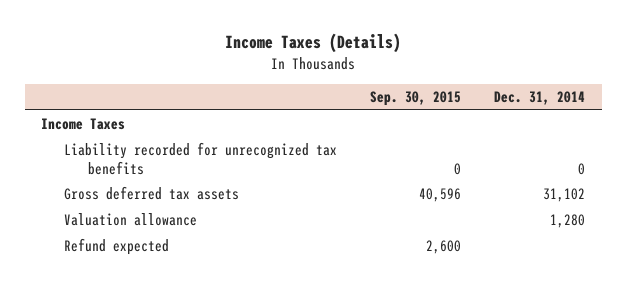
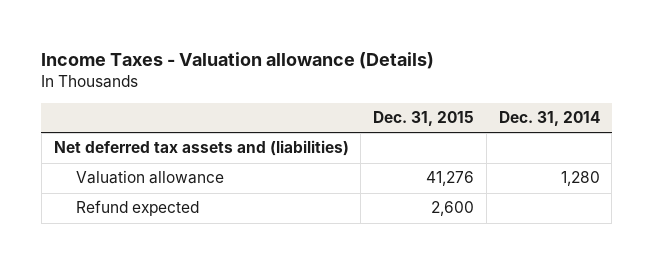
[225,33,402,54] Income Taxes (Details) -> [41,51,435,69] Income Taxes - Valuation allowance (Details)
[370,91,462,107] Sep. 30, 2015 -> none
none -> [373,110,475,126] Dec. 31, 2015
[41,118,126,131] Income Taxes -> none
[64,142,338,175] Liability recorded for unrecognized tax benefits -> none
[64,186,240,201] Gross deferred tax assets -> none
none -> [53,140,349,157] Net deferred tax assets and (liabilities)

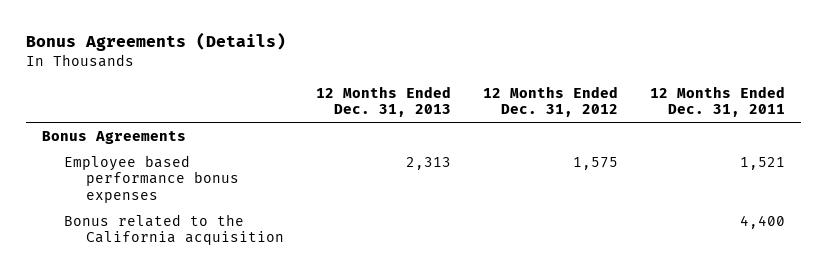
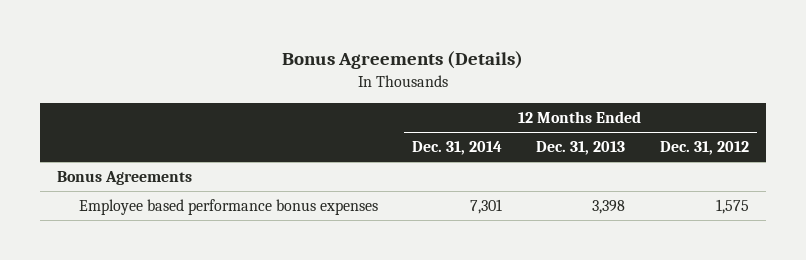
[649,85,785,118] 12 Months Ended Dec. 31, 2011 -> none
none -> [412,141,503,156] Dec. 31, 2014
[63,213,284,246] Bonus related to the California acquisition -> none
[405,156,451,170] 2,313 -> [592,200,626,215] 3,398

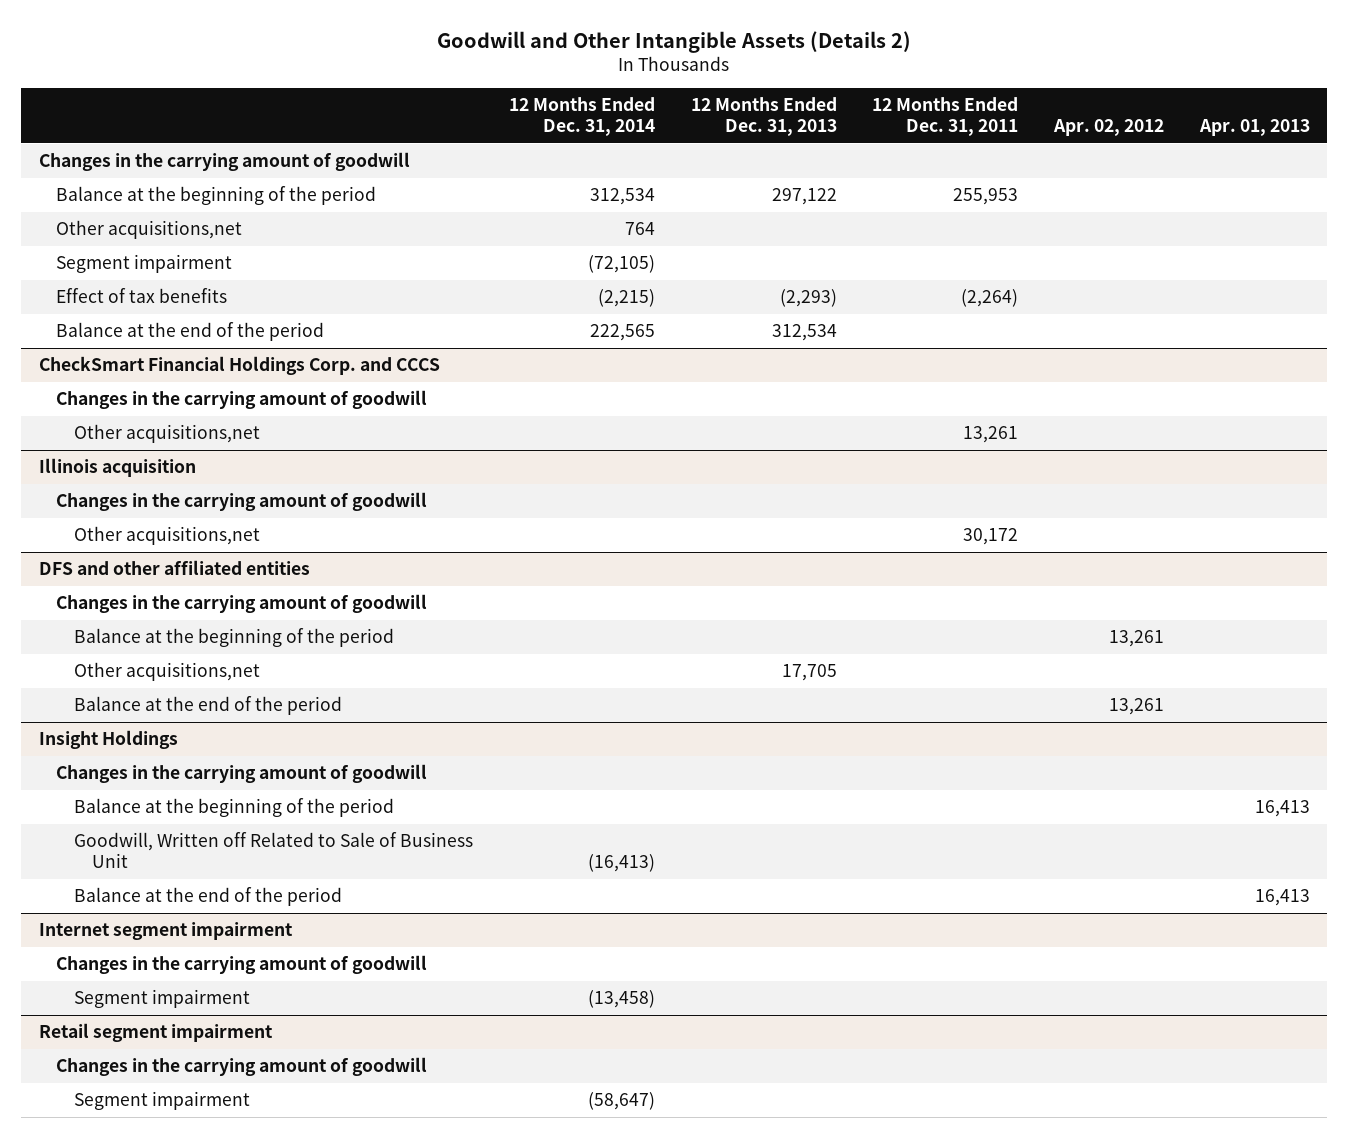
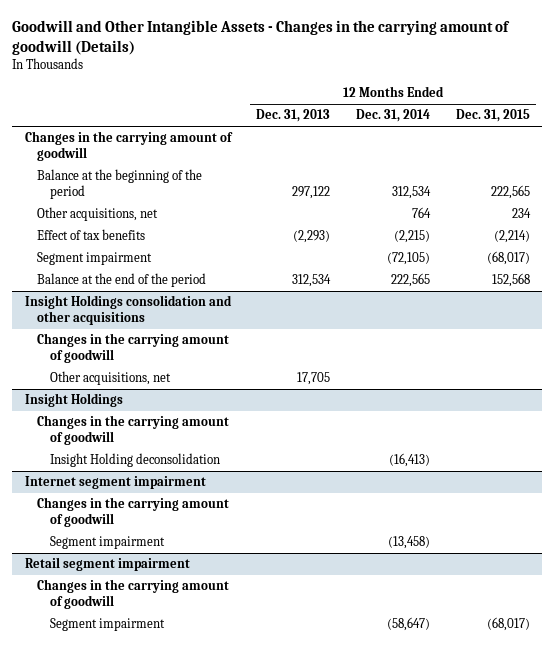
[437,30,912,53] Goodwill and Other Intangible Assets (Details 2) -> [12,19,511,55] Goodwill and Other Intangible Assets - Changes in the carrying amount of goodwill (Details)
[872,97,1019,136] 12 Months Ended Dec. 31, 2011 -> none
[1053,118,1165,136] Apr. 02, 2012 -> none
[1198,118,1310,136] Apr. 01, 2013 -> none
none -> [455,109,530,123] Dec. 31, 2015
[56,220,243,240] Other acquisitions,net -> [37,207,159,222] Other acquisitions, net
[56,254,233,274] Segment impairment -> [37,252,153,266] Segment impairment
[38,356,440,376] CheckSmart Financial Holdings Corp. and CCCS -> none
[56,390,428,410] Changes in the carrying amount of goodwill -> none
[74,424,261,444] Other acquisitions,net -> none
[38,458,196,478] Illinois acquisition -> none
[56,492,428,512] Changes in the carrying amount of goodwill -> none
[74,526,261,546] Other acquisitions,net -> none
[38,560,310,576] DFS and other affiliated entities -> none
[56,594,428,614] Changes in the carrying amount of goodwill -> none
[74,628,395,648] Balance at the beginning of the period -> none
[74,662,261,682] Other acquisitions,net -> none
[74,696,343,716] Balance at the end of the period -> none
none -> [24,295,232,325] Insight Holdings consolidation and other acquisitions
none -> [37,333,230,363] Changes in the carrying amount of goodwill
none -> [50,371,172,386] Other acquisitions, net
[74,798,395,818] Balance at the beginning of the period -> none
[74,887,343,907] Balance at the end of the period -> none
[74,832,474,868] Goodwill, Written off Related to Sale of Business Unit -> [50,453,221,468] Insight Holding deconsolidation

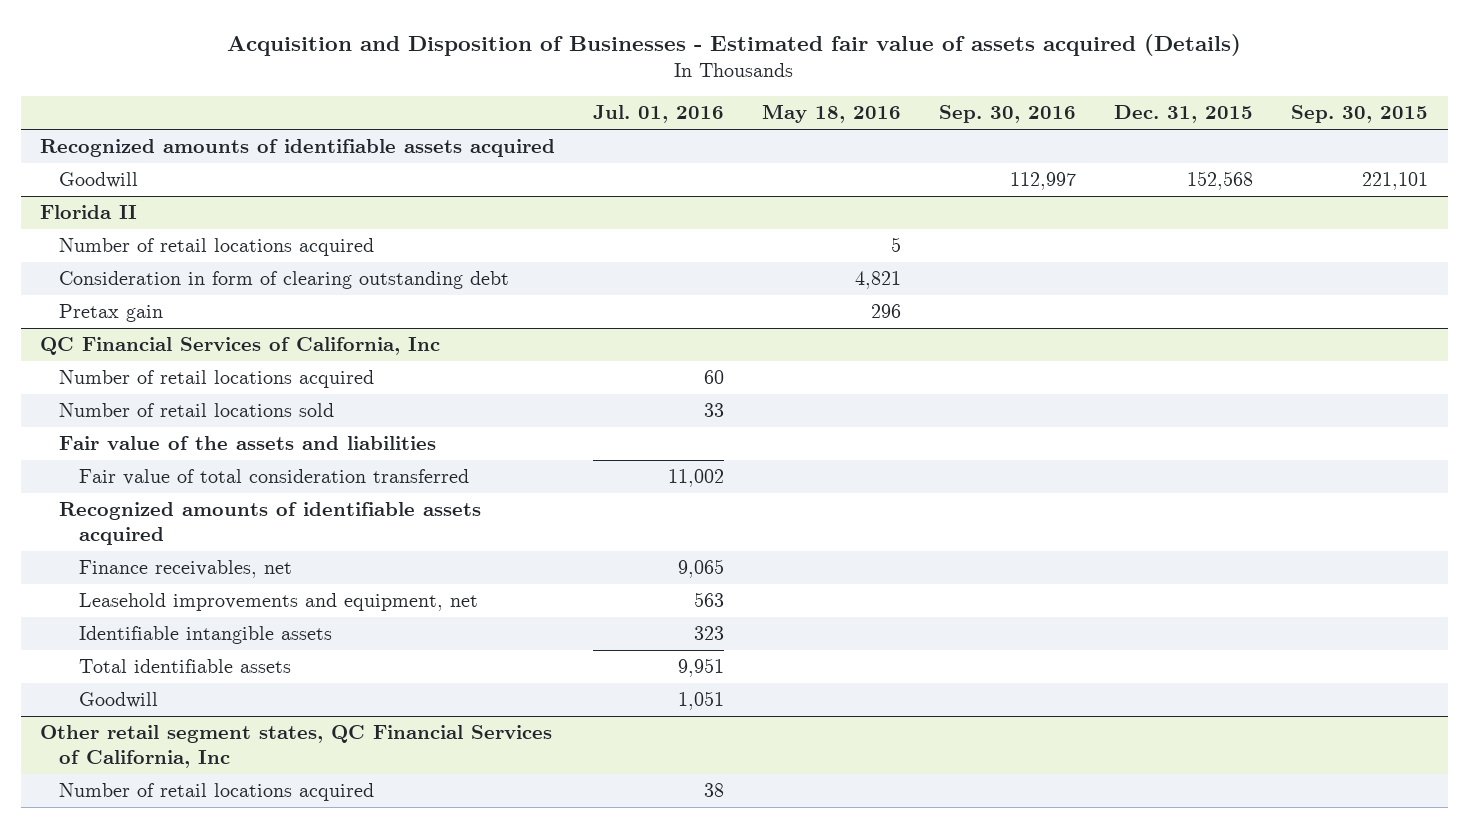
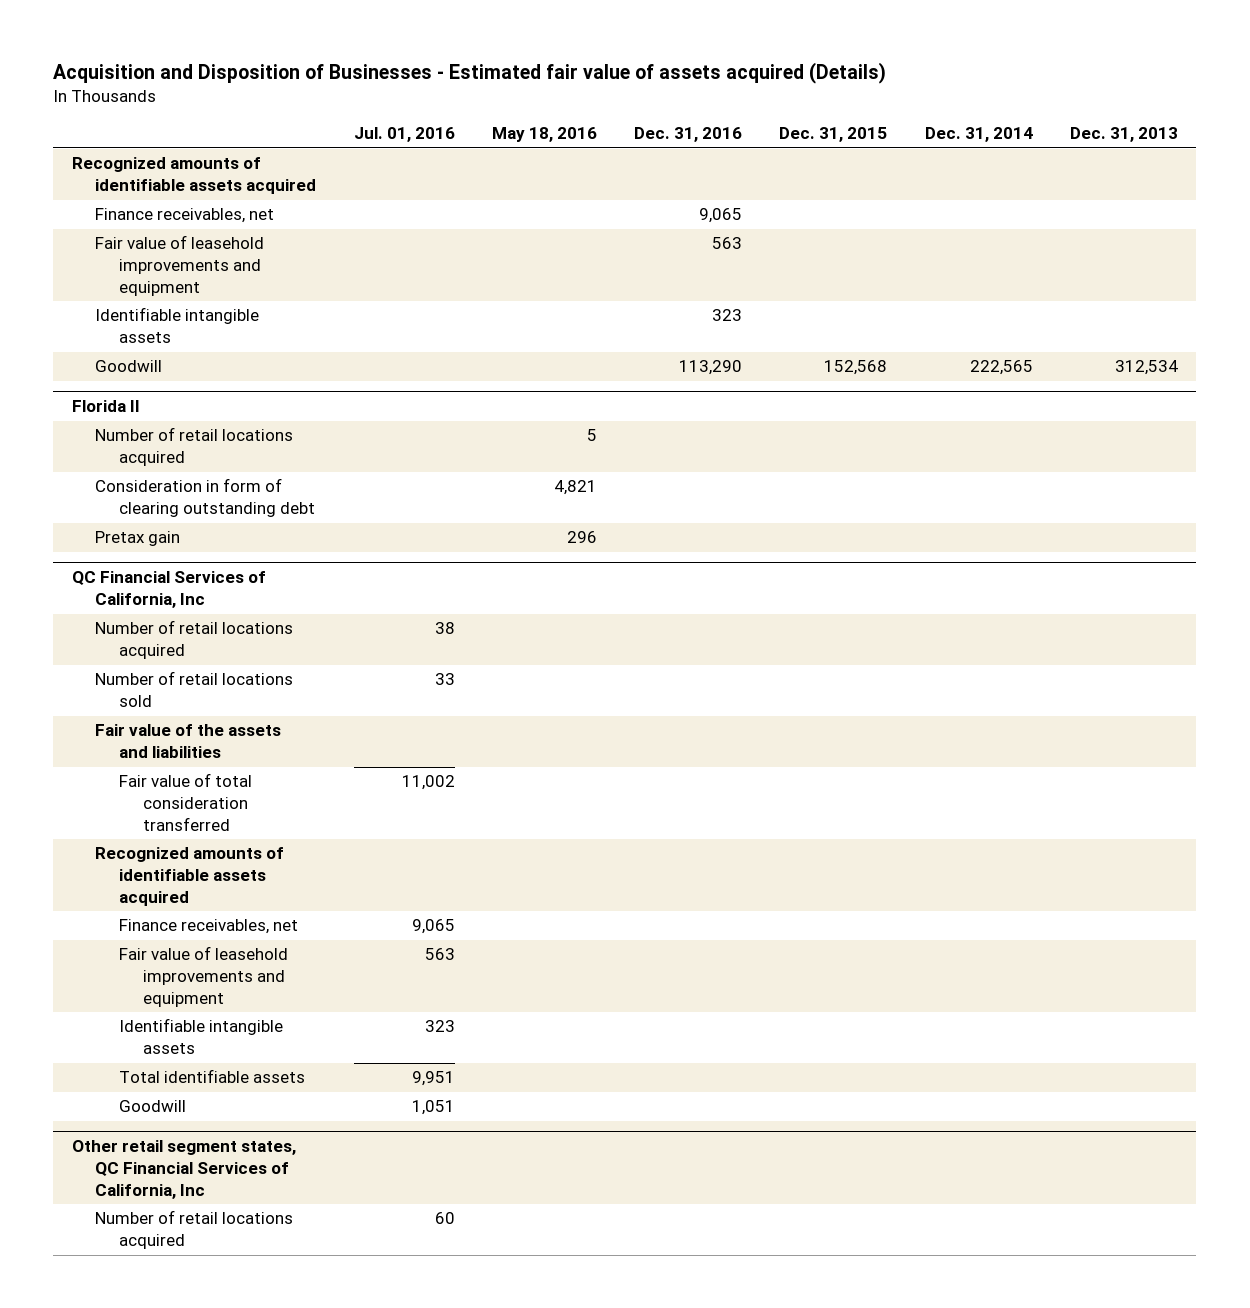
[939,105,1077,124] Sep. 30, 2016 -> none
[1291,105,1429,124] Sep. 30, 2015 -> none
none -> [634,127,743,143] Dec. 31, 2016
none -> [924,127,1033,143] Dec. 31, 2014
none -> [1069,127,1178,143] Dec. 31, 2013
none -> [95,208,275,224] Finance receivables, net
none -> [95,235,265,297] Fair value of leasehold improvements and equipment
none -> [95,307,260,344] Identifiable intangible assets
[704,370,725,385] 60 -> [434,622,455,635] 38
[78,593,478,612] Leasehold improvements and equipment, net -> [118,946,288,1008] Fair value of leasehold improvements and equipment
[704,783,725,798] 38 -> [434,1212,455,1225] 60

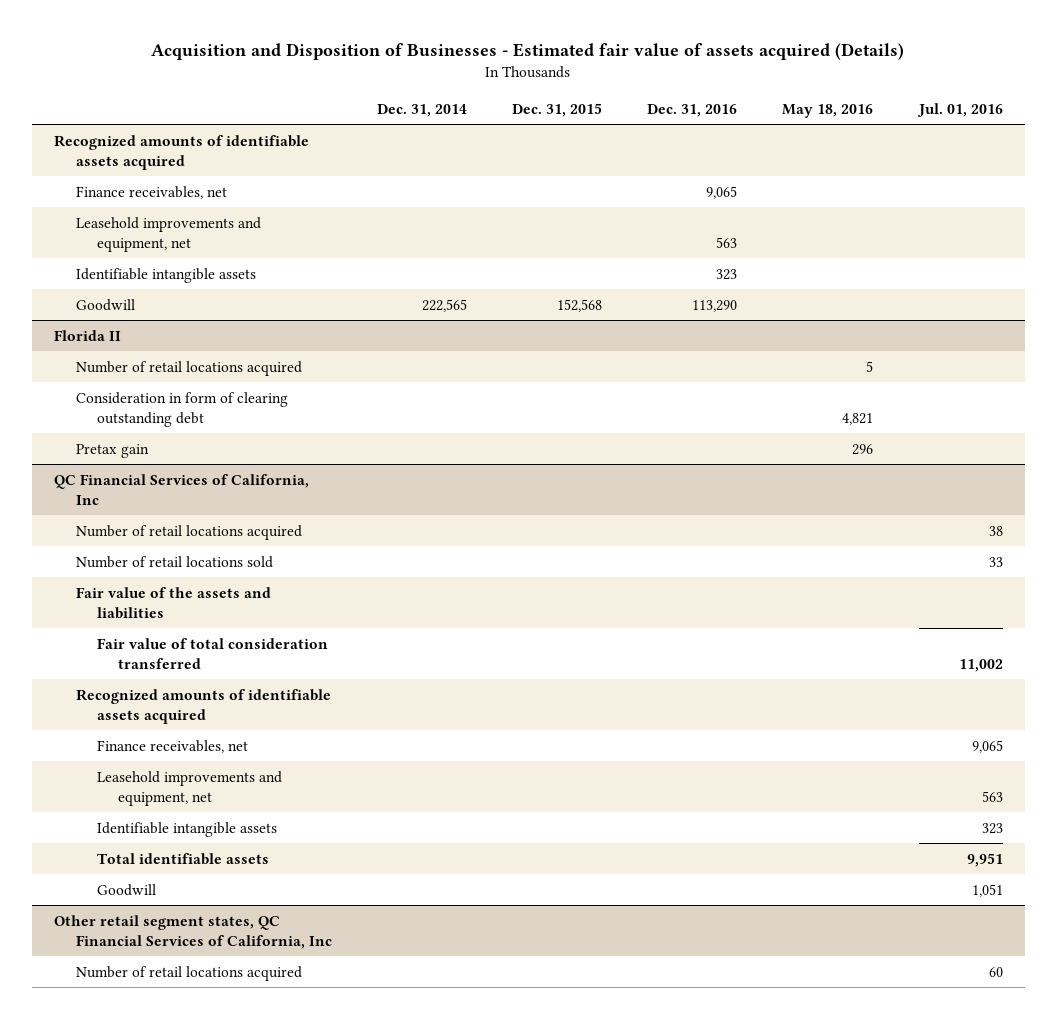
[1069,127,1178,143] Dec. 31, 2013 -> none
[95,235,265,297] Fair value of leasehold improvements and equipment -> [75,216,261,252] Leasehold improvements and equipment, net
[118,946,288,1008] Fair value of leasehold improvements and equipment -> [96,770,282,806] Leasehold improvements and equipment, net

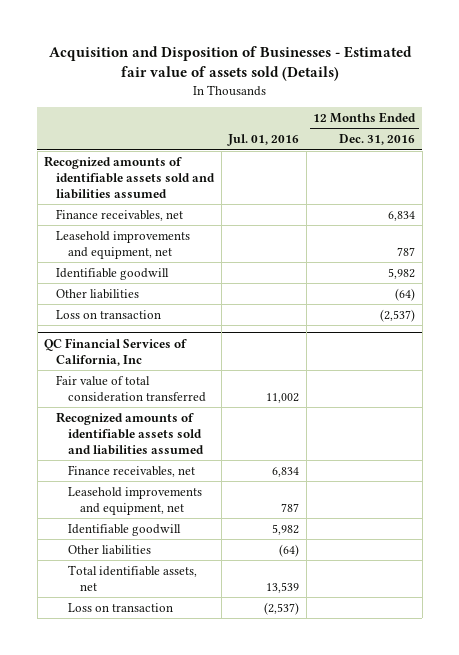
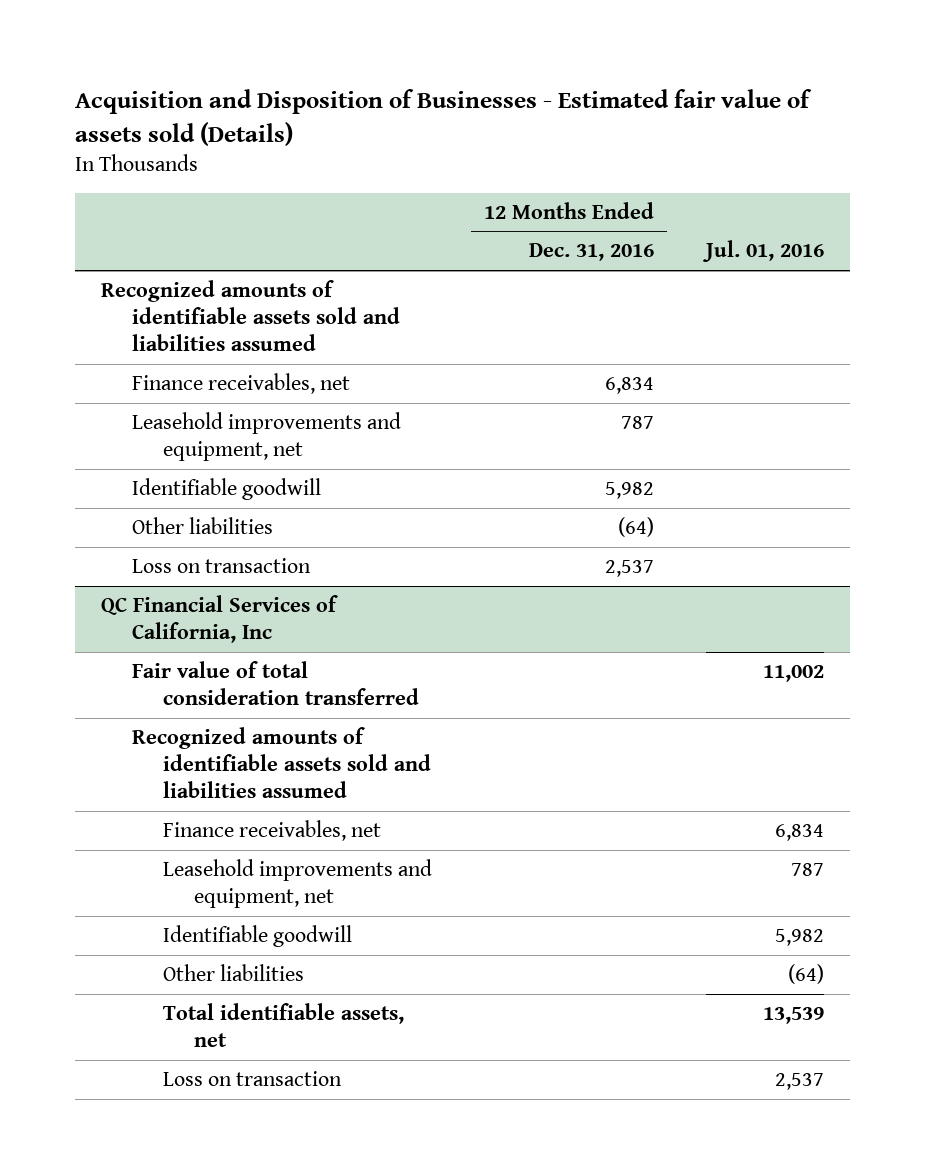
[380,308,416,322] (2,537) -> [605,560,655,578] 2,537
[264,601,300,615] (2,537) -> [774,1073,824,1091] 2,537

